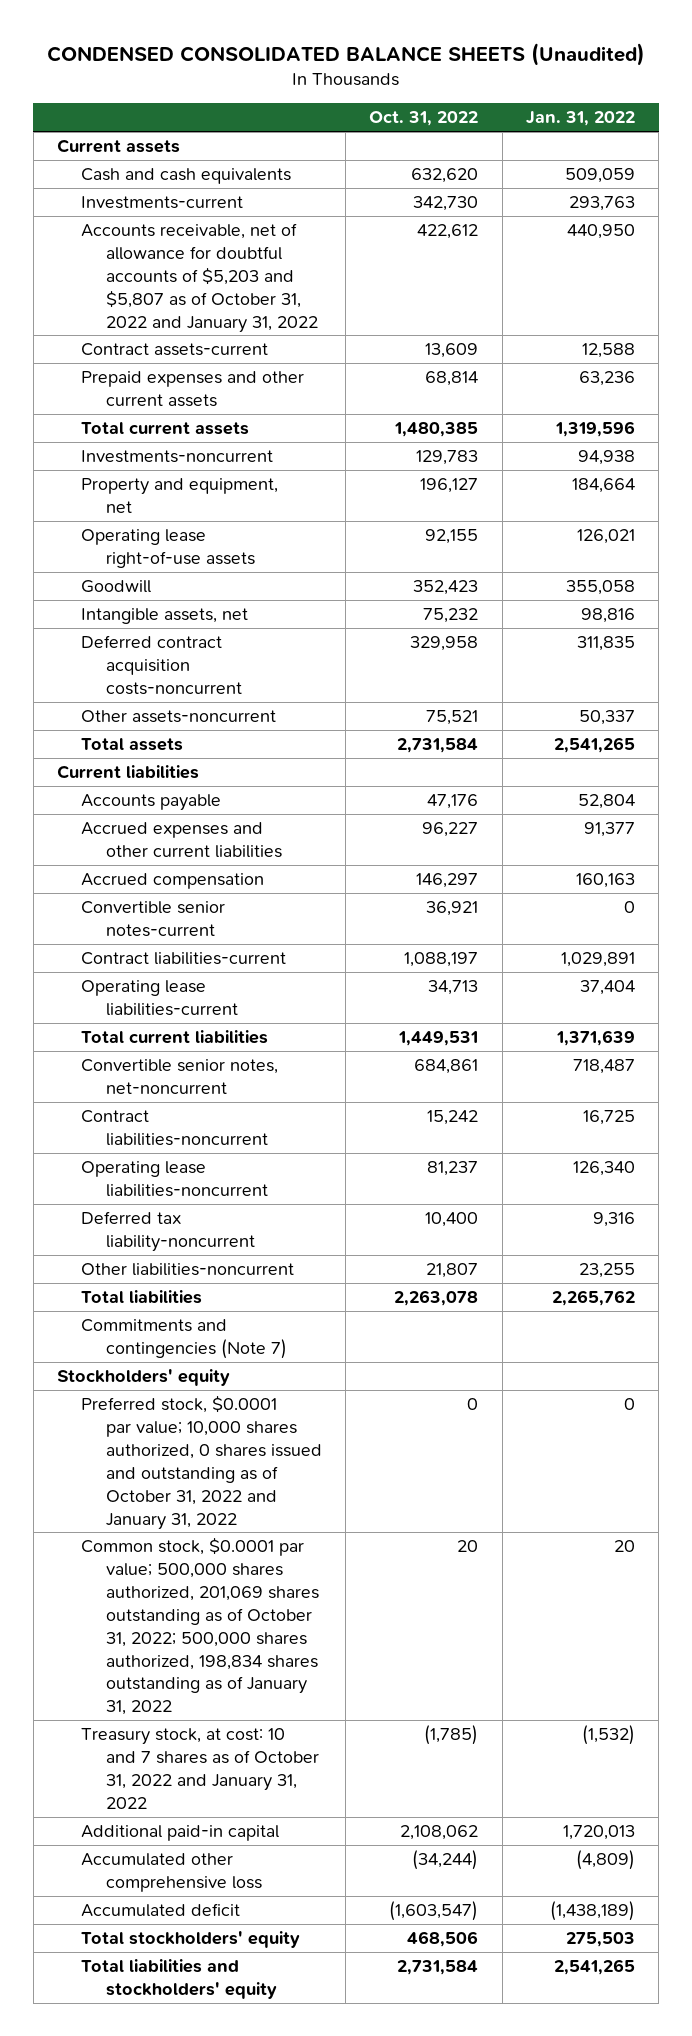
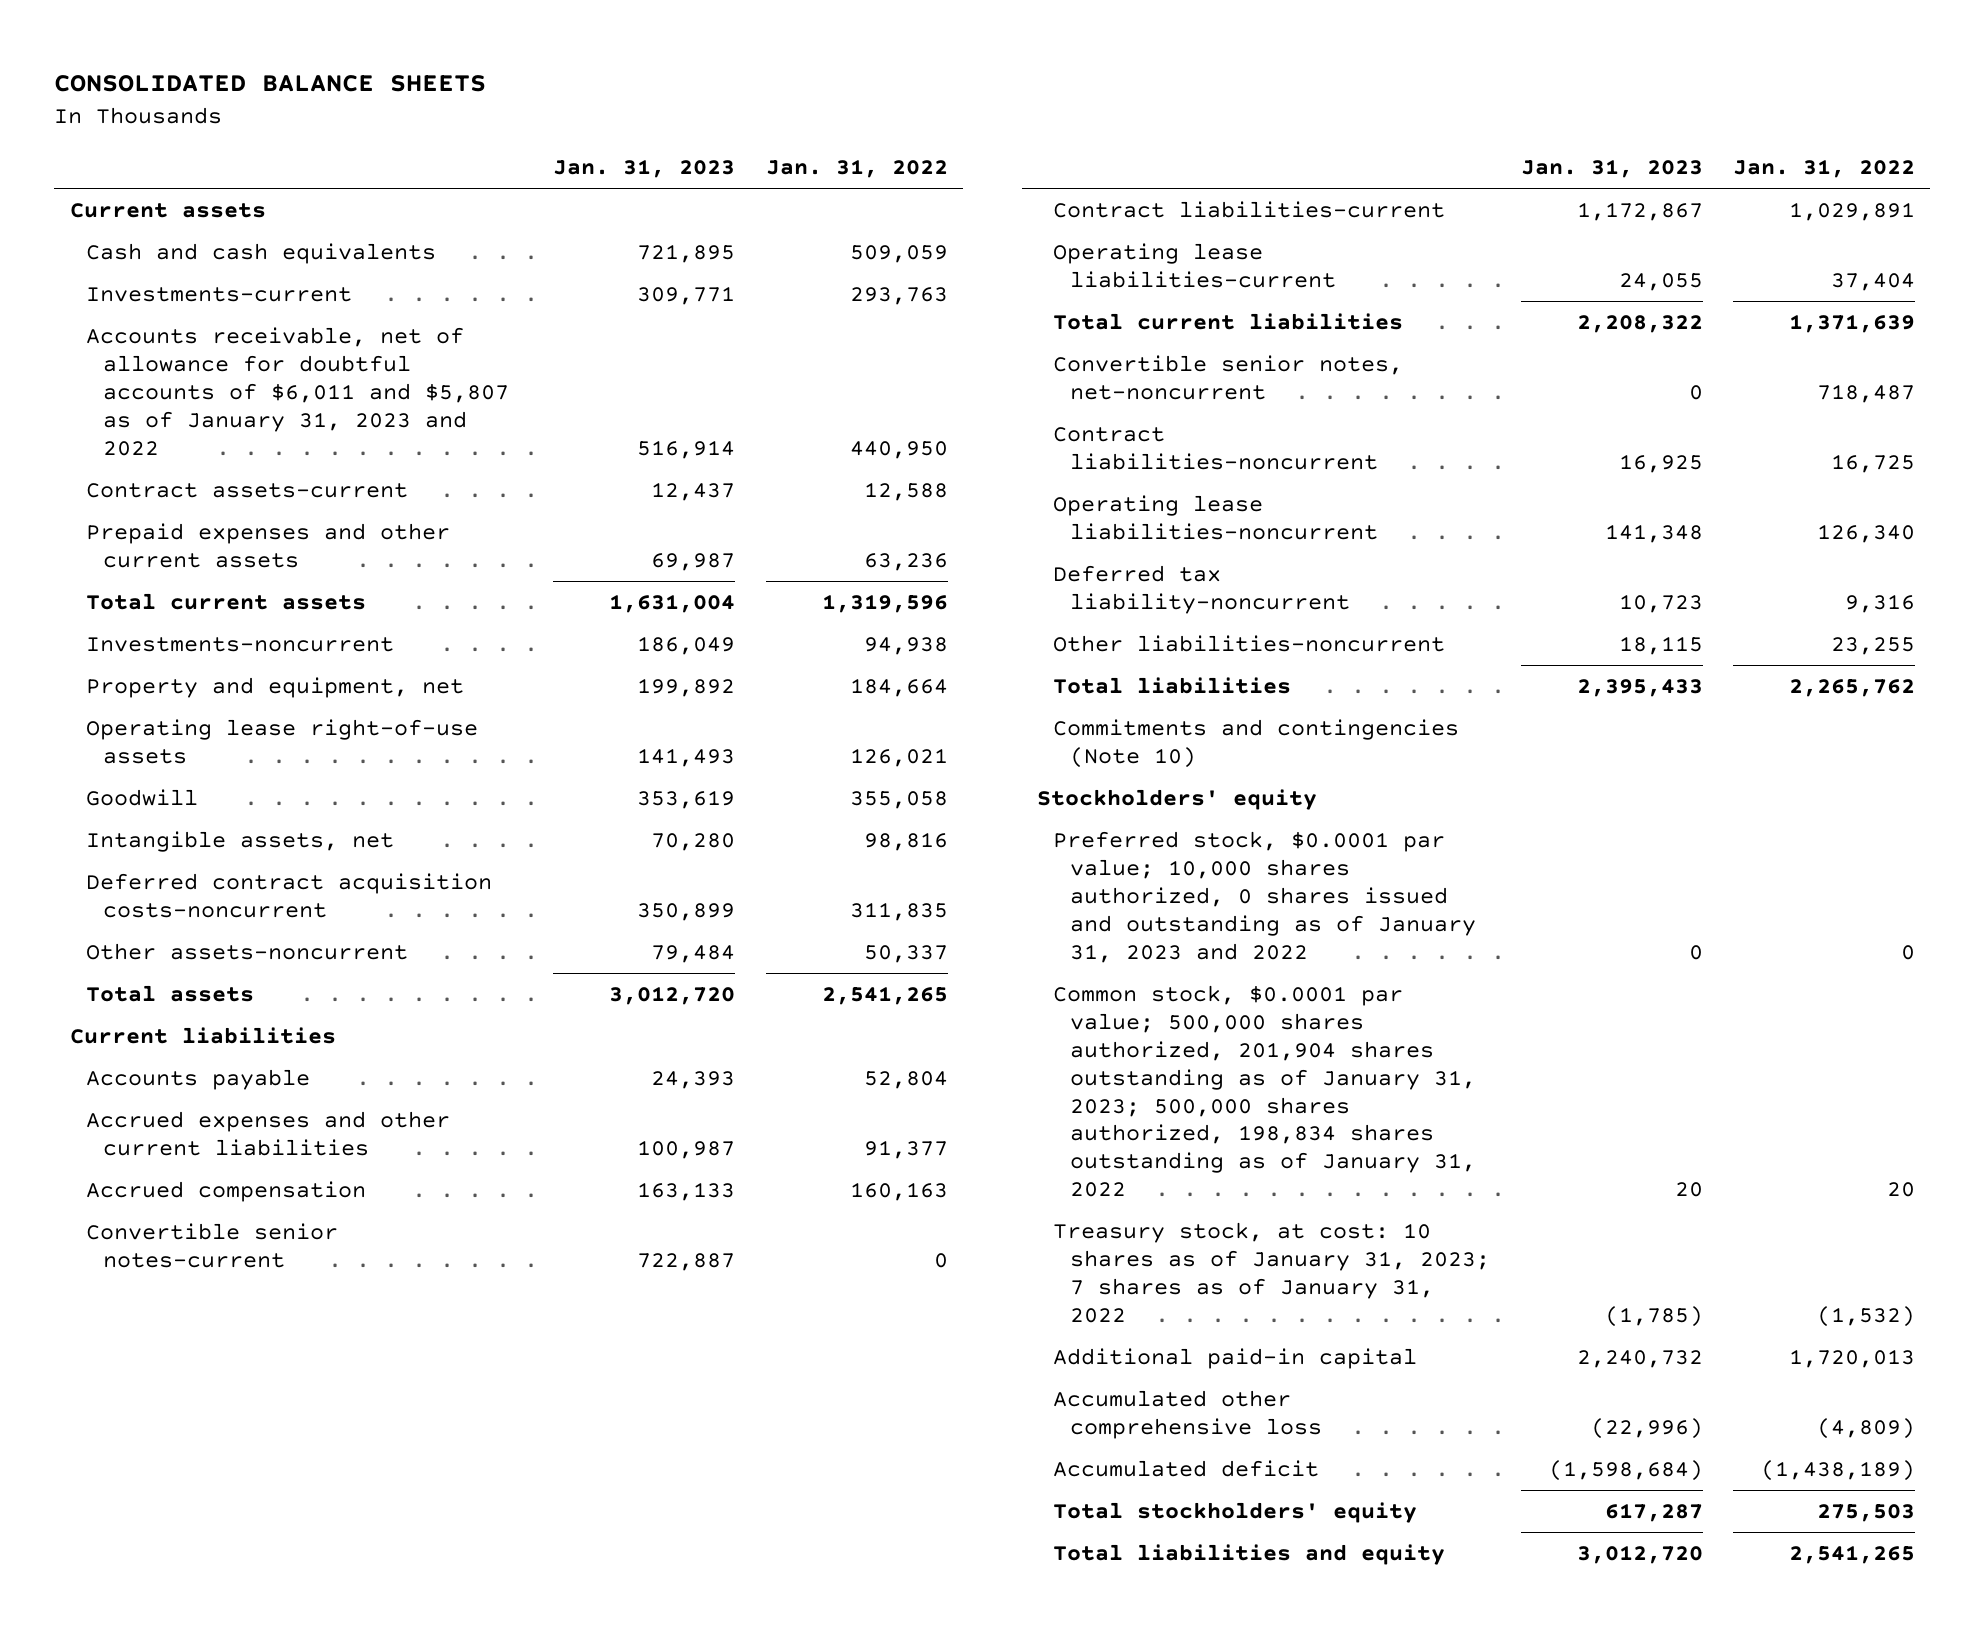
[46,43,645,67] CONDENSED CONSOLIDATED BALANCE SHEETS (Unaudited) -> [54,74,487,92] CONSOLIDATED BALANCE SHEETS
[369,111,479,127] Oct. 31, 2022 -> none
none -> [553,159,736,179] Jan. 31, 2023
[81,223,319,333] Accounts receivable, net of allowance for doubtful accounts of $5,203 and $5,807 as of October 31, 2022 and January 31, 2022 -> [86,327,509,456] Accounts receivable, net of allowance for doubtful accounts of $6,011 and $5,807 as of January 31, 2023 and 2022
[81,1319,288,1359] Commitments and contingencies (Note 7) -> [1053,719,1460,768] Commitments and contingencies (Note 10)
[81,1395,323,1530] Preferred stock, $0.0001 par value; 10,000 shares authorized, 0 shares issued and outstanding as of October 31, 2022 and January 31, 2022 -> [1053,831,1477,963] Preferred stock, $0.0001 par value; 10,000 shares authorized, 0 shares issued and outstanding as of January 31, 2023 and 2022
[81,1537,320,1716] Common stock, $0.0001 par value; 500,000 shares authorized, 201,069 shares outstanding as of October 31, 2022; 500,000 shares authorized, 198,834 shares outstanding as of January 31, 2022 -> [1053,985,1477,1198] Common stock, $0.0001 par value; 500,000 shares authorized, 201,904 shares outstanding as of January 31, 2023; 500,000 shares authorized, 198,834 shares outstanding as of January 31, 2022
[81,1728,320,1809] Treasury stock, at cost: 10 and 7 shares as of October 31, 2022 and January 31, 2022 -> [1053,1222,1491,1323] Treasury stock, at cost: 10 shares as of January 31, 2023; 7 shares as of January 31, 2022
[81,1959,278,1999] Total liabilities and stockholders' equity -> [1053,1544,1446,1566] Total liabilities and equity

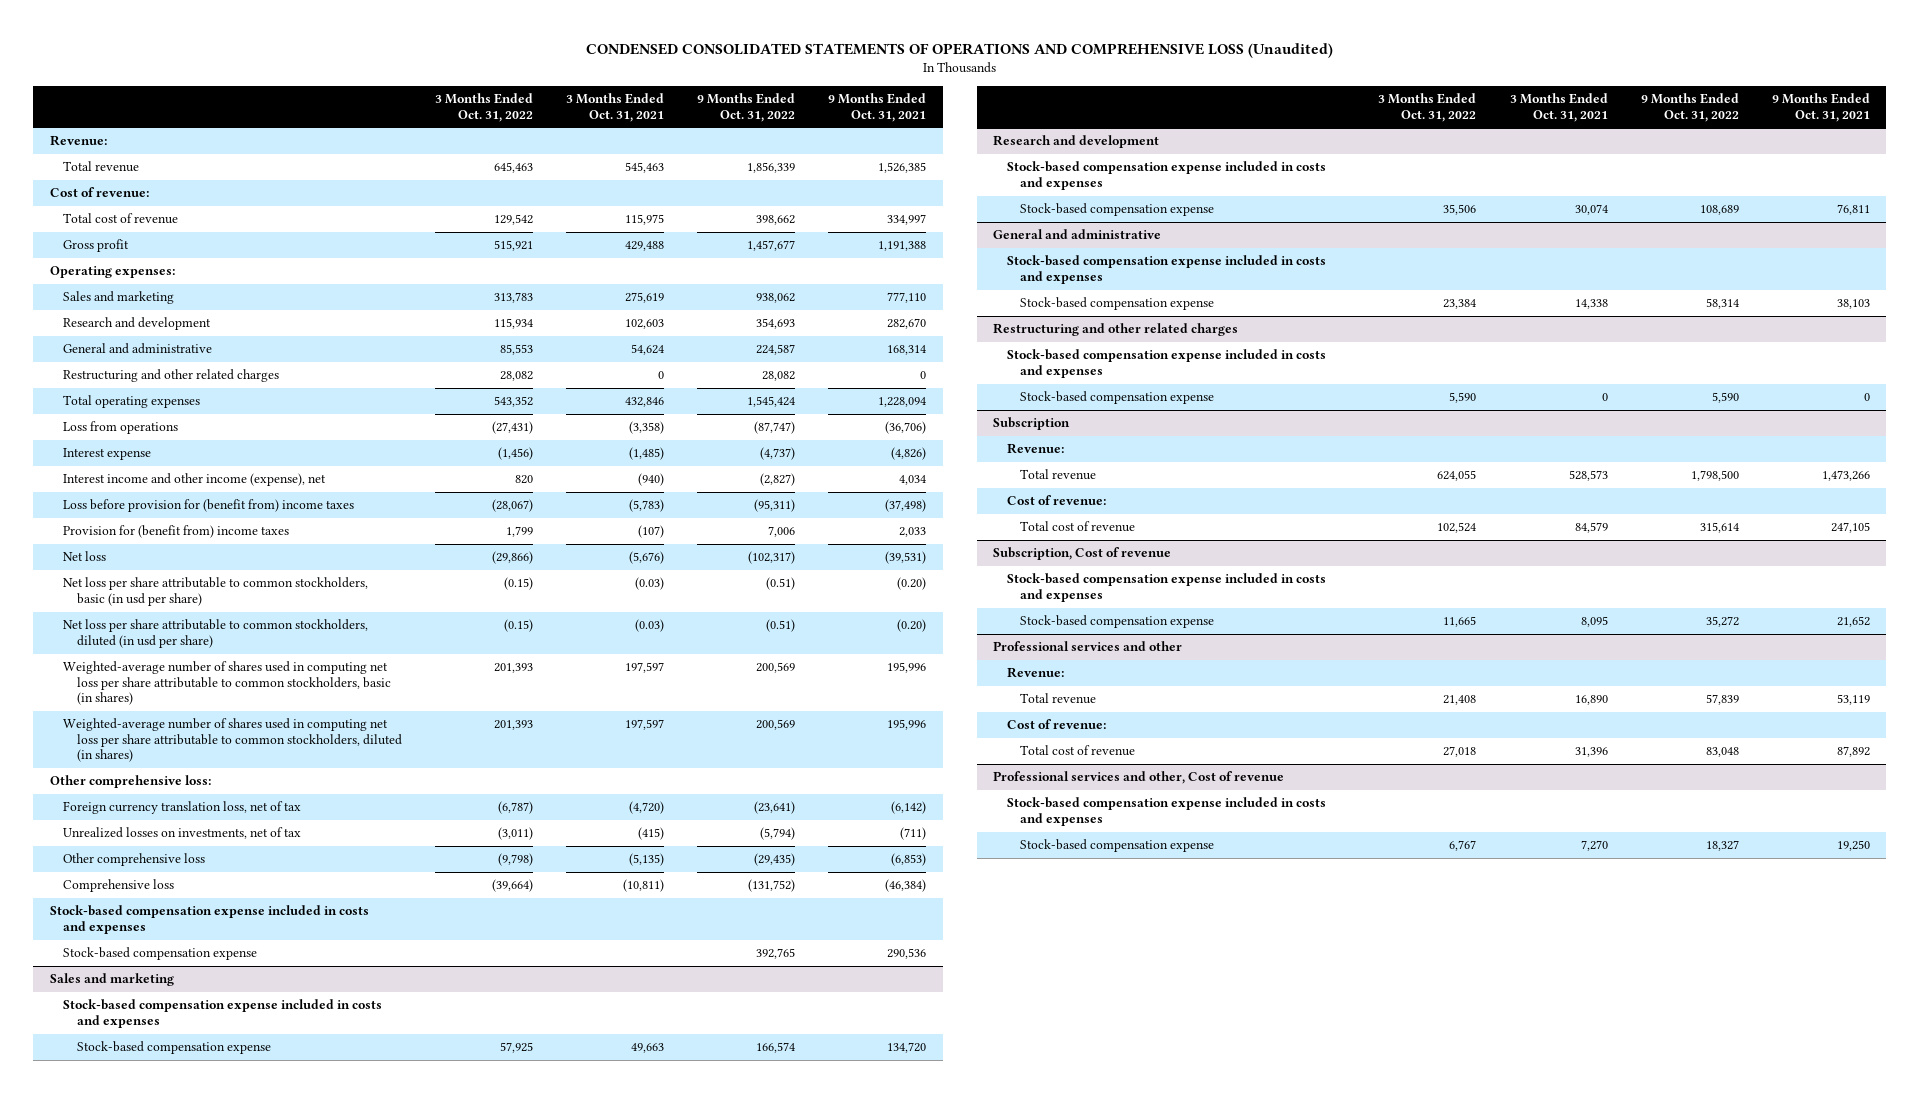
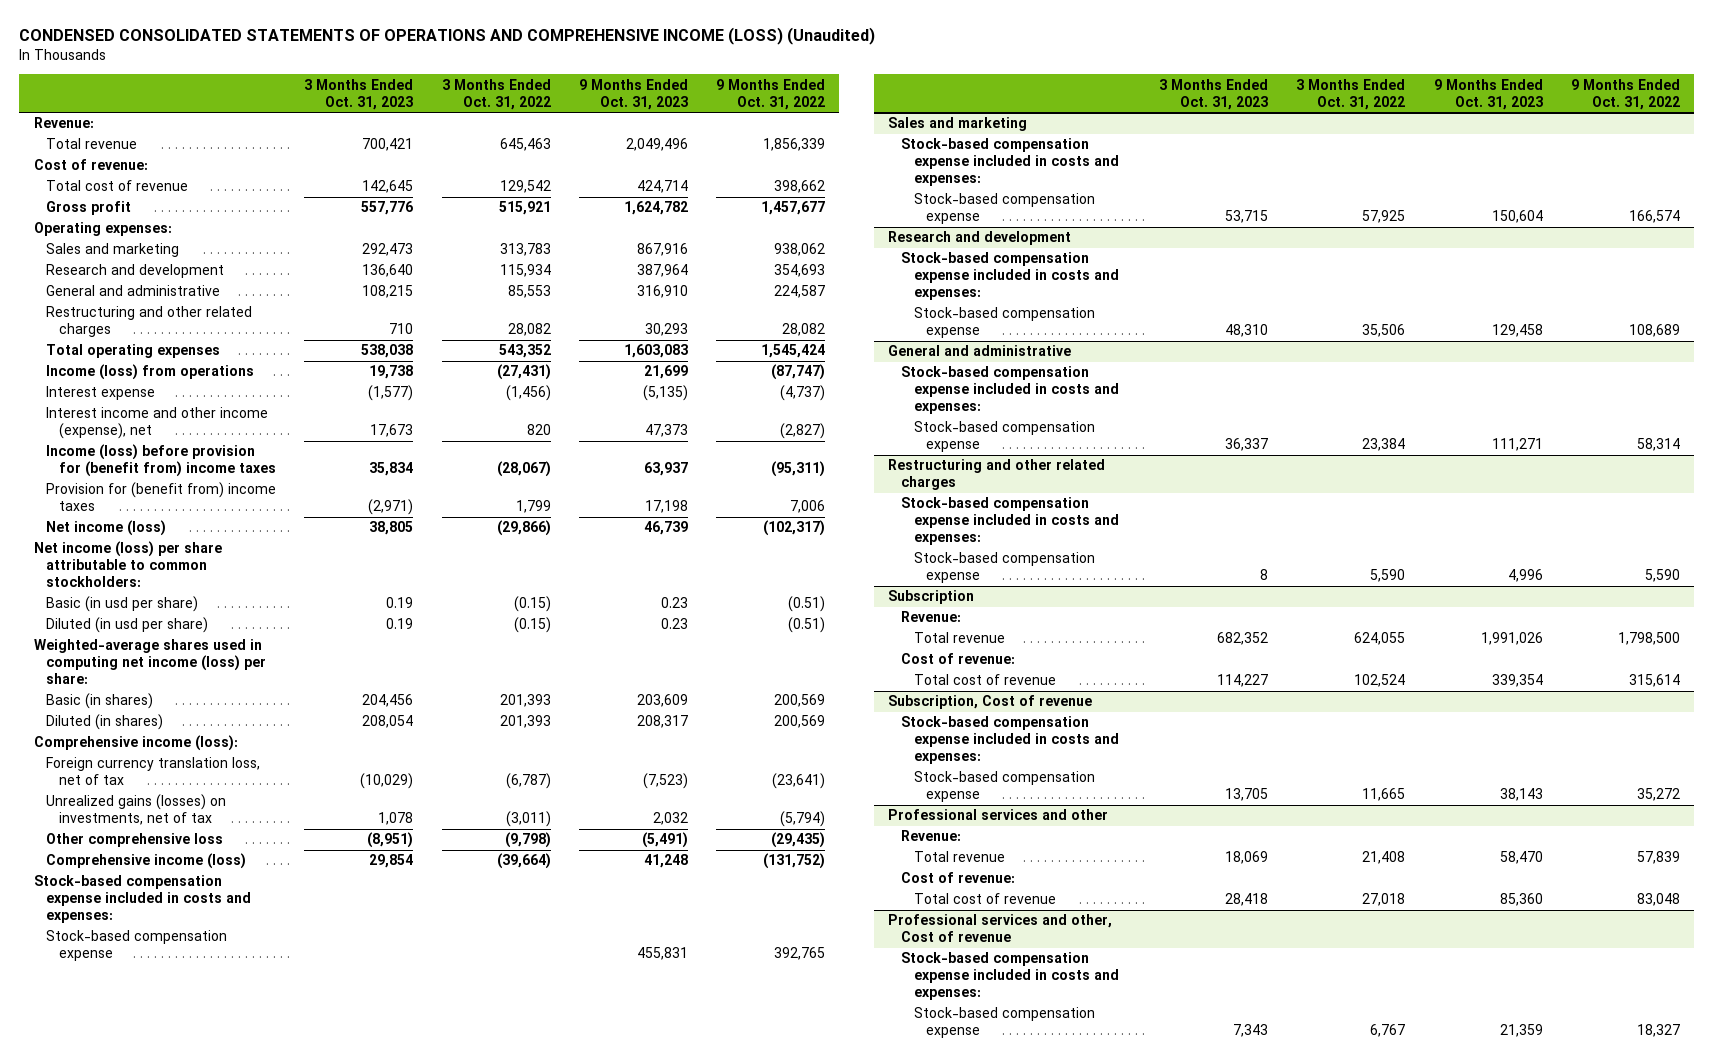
[585,42,1333,58] CONDENSED CONSOLIDATED STATEMENTS OF OPERATIONS AND COMPREHENSIVE LOSS (Unaudited) -> [19,27,876,46] CONDENSED CONSOLIDATED STATEMENTS OF OPERATIONS AND COMPREHENSIVE INCOME (LOSS) (Unaudited)
[566,92,665,122] 3 Months Ended Oct. 31, 2021 -> none
[828,92,927,122] 9 Months Ended Oct. 31, 2021 -> none
none -> [304,78,414,110] 3 Months Ended Oct. 31, 2023
none -> [578,78,688,110] 9 Months Ended Oct. 31, 2023
[63,421,179,435] Loss from operations -> [46,364,255,381] Income (loss) from operations
[63,499,355,513] Loss before provision for (benefit from) income taxes -> [46,444,276,478] Income (loss) before provision for (benefit from) income taxes
[63,551,107,562] Net loss -> [46,520,167,537] Net income (loss)
none -> [33,541,222,588] Net income (loss) per share attributable to common stockholders:
[63,577,369,606] Net loss per share attributable to common stockholders, basic (in usd per share) -> [46,596,199,613] Basic (in usd per share)
[63,619,369,648] Net loss per share attributable to common stockholders, diluted (in usd per share) -> [46,617,209,634] Diluted (in usd per share)
none -> [33,639,267,685] Weighted-average shares used in computing net income (loss) per share:
[63,661,391,706] Weighted-average number of shares used in computing net loss per share attributable to common stockholders, basic (in shares) -> [46,693,154,710] Basic (in shares)
[63,718,402,763] Weighted-average number of shares used in computing net loss per share attributable to common stockholders, diluted (in shares) -> [46,714,164,731] Diluted (in shares)
[49,775,211,789] Other comprehensive loss: -> [33,735,238,752] Comprehensive income (loss):
[63,827,302,840] Unrealized losses on investments, net of tax -> [46,794,227,826] Unrealized gains (losses) on investments, net of tax
[63,879,175,893] Comprehensive loss -> [46,853,247,870] Comprehensive income (loss)
[49,905,369,934] Stock-based compensation expense included in costs and expenses -> [33,875,252,924] Stock-based compensation expense included in costs and expenses:
[63,999,383,1028] Stock-based compensation expense included in costs and expenses -> [901,138,1119,187] Stock-based compensation expense included in costs and expenses:
[1006,161,1326,190] Stock-based compensation expense included in costs and expenses -> [901,252,1119,301] Stock-based compensation expense included in costs and expenses:
[1006,255,1326,284] Stock-based compensation expense included in costs and expenses -> [901,366,1119,415] Stock-based compensation expense included in costs and expenses:
[1006,349,1326,378] Stock-based compensation expense included in costs and expenses -> [901,497,1119,546] Stock-based compensation expense included in costs and expenses:
[1006,573,1326,602] Stock-based compensation expense included in costs and expenses -> [901,716,1119,765] Stock-based compensation expense included in costs and expenses:
[1006,797,1326,826] Stock-based compensation expense included in costs and expenses -> [901,952,1119,1001] Stock-based compensation expense included in costs and expenses:

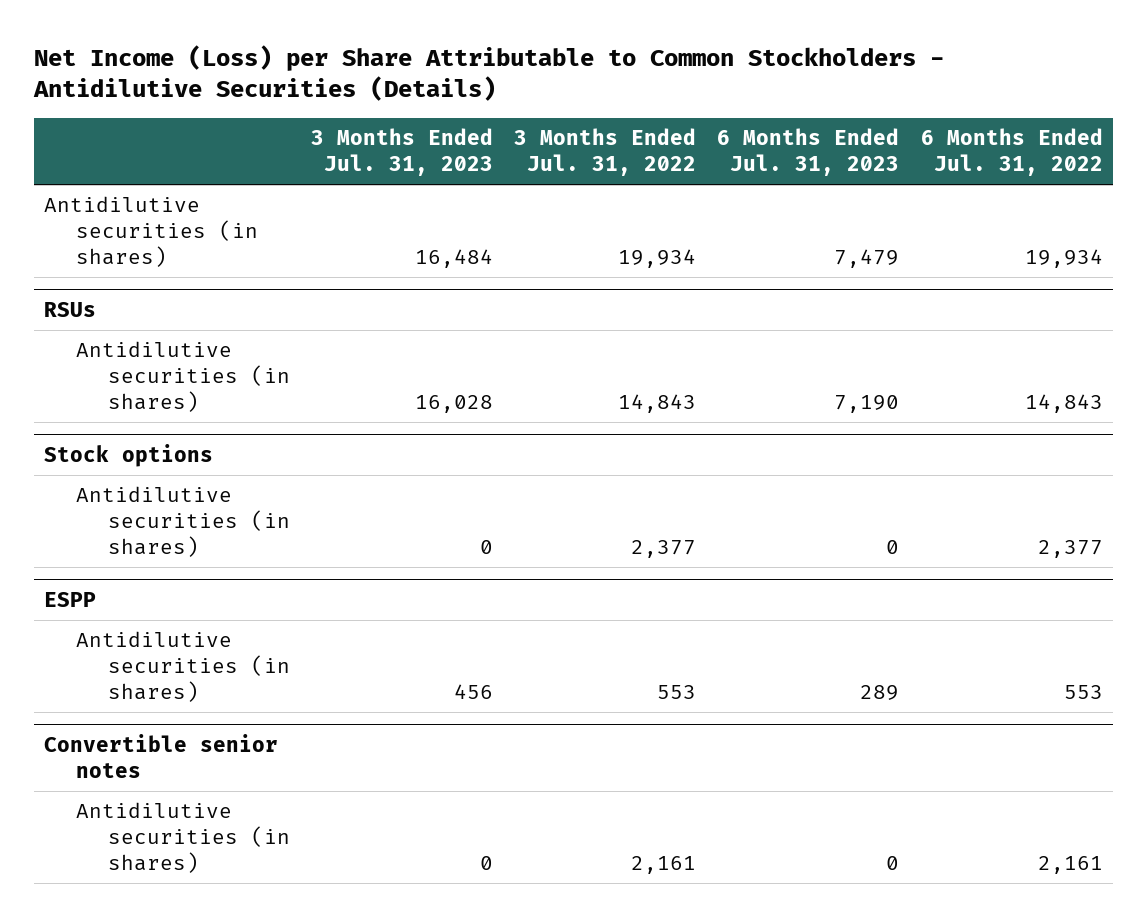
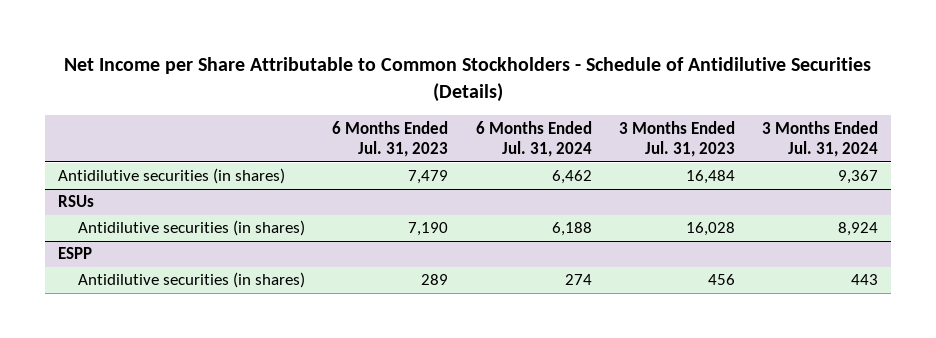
[32,44,944,102] Net Income (Loss) per Share Attributable to Common Stockholders - Antidilutive Securities (Details) -> [63,57,871,102] Net Income per Share Attributable to Common Stockholders - Schedule of Antidilutive Securities (Details)
[514,128,697,177] 3 Months Ended Jul. 31, 2022 -> none
[920,128,1103,177] 6 Months Ended Jul. 31, 2022 -> none
none -> [475,120,592,158] 6 Months Ended Jul. 31, 2024
none -> [761,120,878,158] 3 Months Ended Jul. 31, 2024
[44,444,214,468] Stock options -> none
[76,486,291,557] Antidilutive securities (in shares) -> none
[44,734,279,778] Convertible senior notes -> none
[76,802,291,873] Antidilutive securities (in shares) -> none

